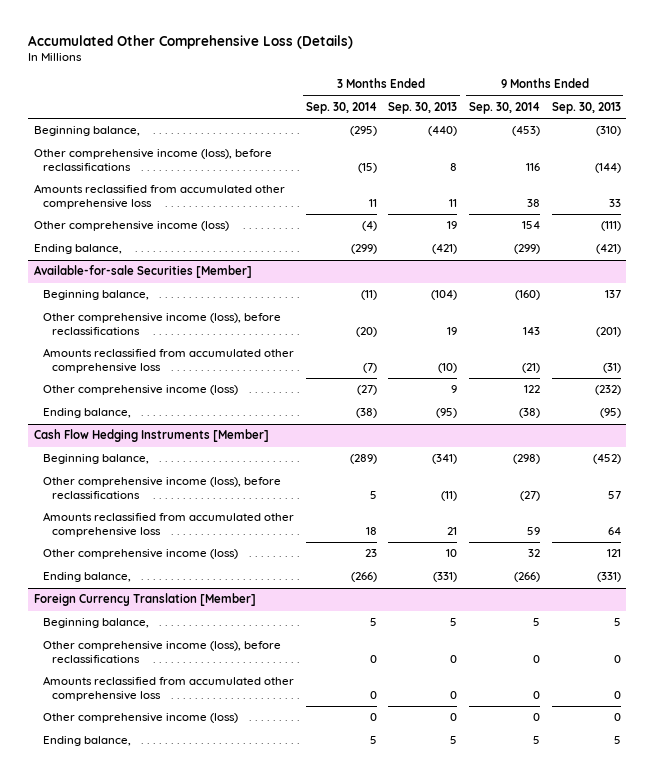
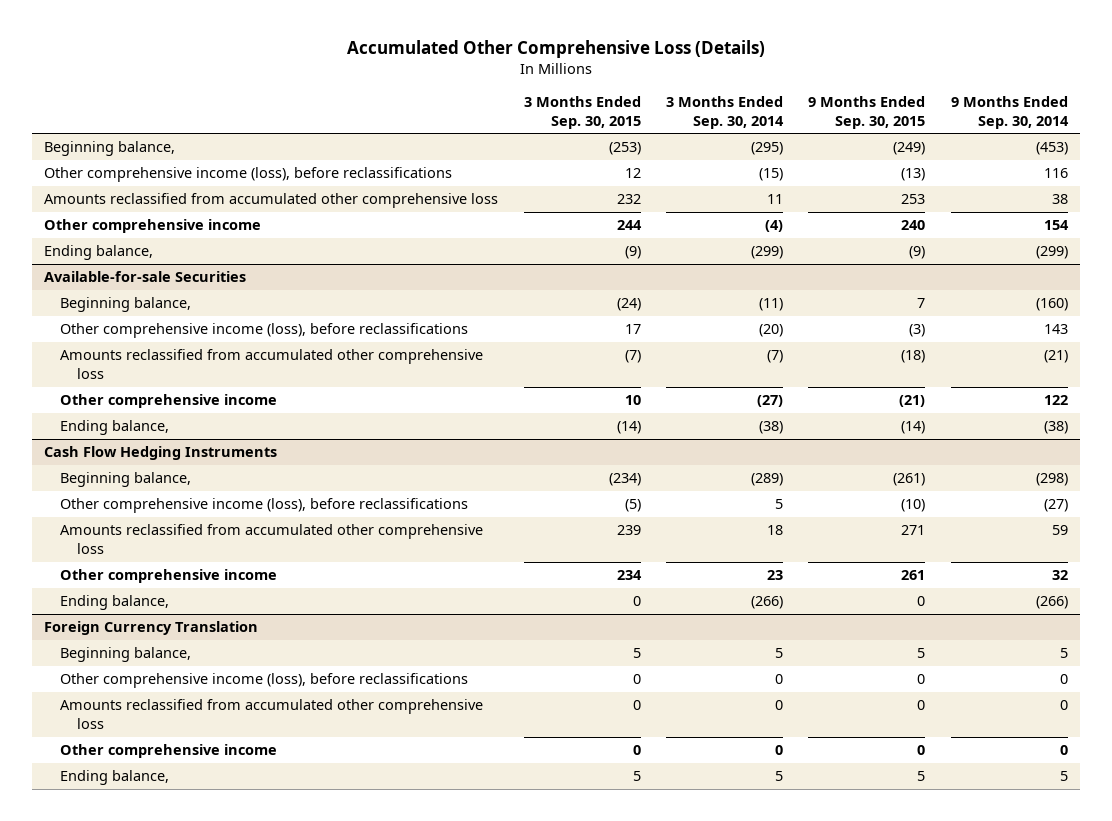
[388,101,458,114] Sep. 30, 2013 -> none
[551,101,621,114] Sep. 30, 2013 -> none
none -> [523,95,641,129] 3 Months Ended Sep. 30, 2015
none -> [808,95,926,129] 9 Months Ended Sep. 30, 2015
[33,221,229,232] Other comprehensive income (loss) -> [44,219,262,234] Other comprehensive income
[33,265,252,279] Available-for-sale Securities [Member] -> [44,271,247,283] Available-for-sale Securities
[42,385,238,396] Other comprehensive income (loss) -> [60,394,278,409] Other comprehensive income
[33,429,269,443] Cash Flow Hedging Instruments [Member] -> [44,446,278,461] Cash Flow Hedging Instruments
[42,549,238,560] Other comprehensive income (loss) -> [60,569,278,584] Other comprehensive income
[33,593,256,607] Foreign Currency Translation [Member] -> [44,621,259,636] Foreign Currency Translation
[42,713,238,724] Other comprehensive income (loss) -> [60,744,278,759] Other comprehensive income

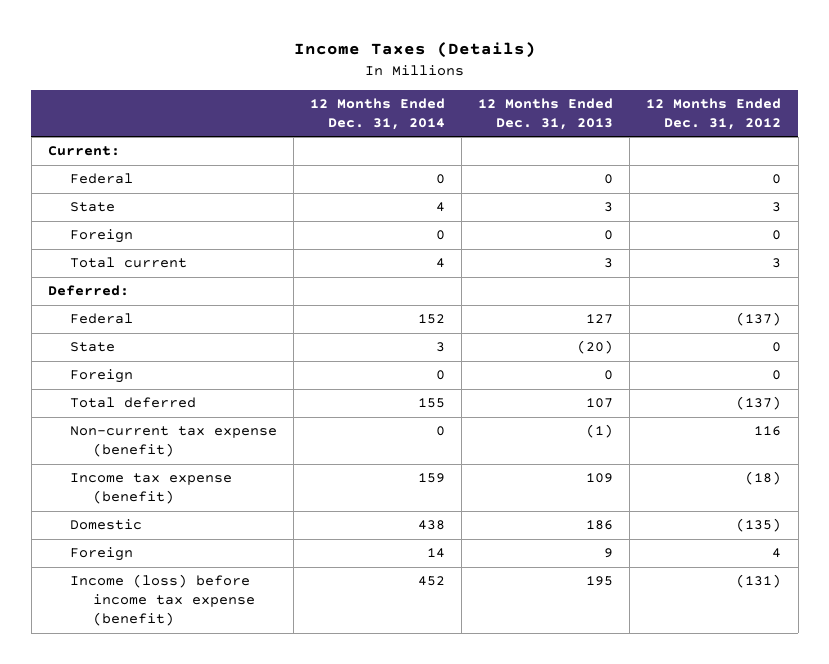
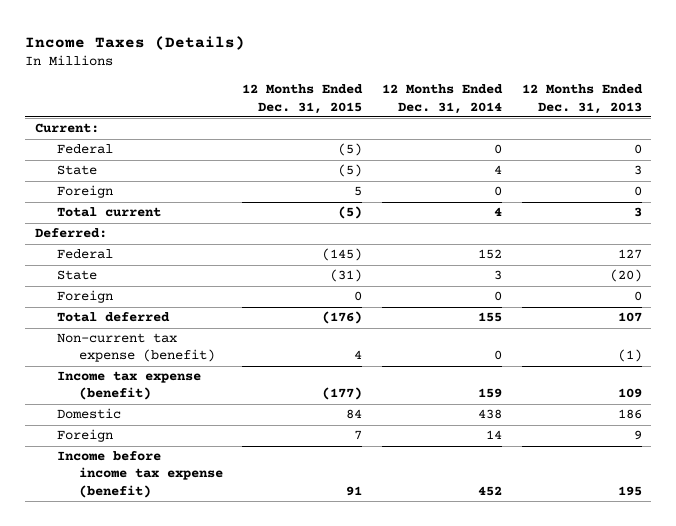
[646,97,782,131] 12 Months Ended Dec. 31, 2012 -> none
none -> [242,84,364,114] 12 Months Ended Dec. 31, 2015
[70,574,255,627] Income (loss) before income tax expense (benefit) -> [56,451,223,498] Income before income tax expense (benefit)

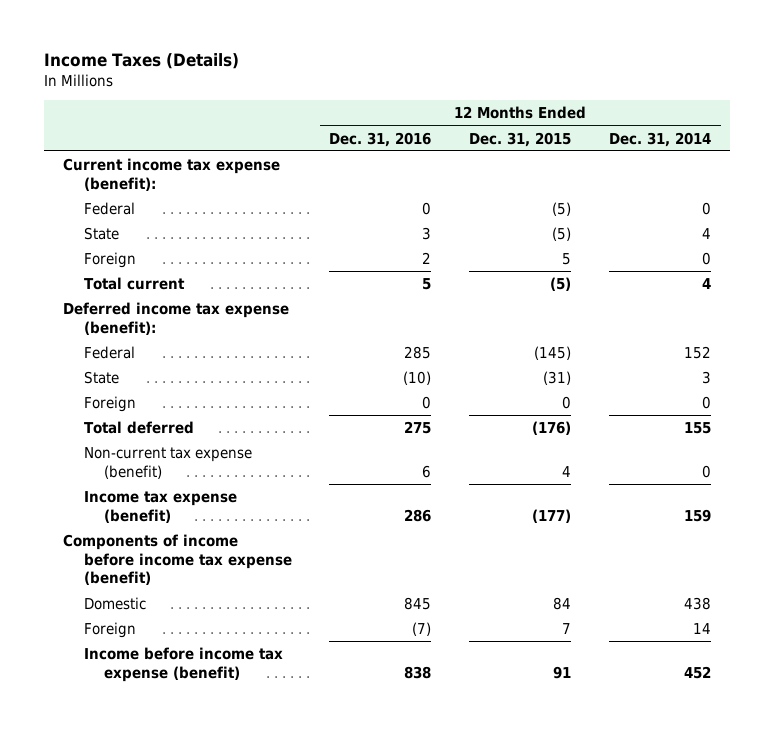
[521,84,643,114] 12 Months Ended Dec. 31, 2013 -> none
none -> [329,131,432,147] Dec. 31, 2016
[34,123,99,134] Current: -> [62,157,280,191] Current income tax expense (benefit):
[34,228,107,239] Deferred: -> [62,301,289,335] Deferred income tax expense (benefit):
none -> [62,533,292,586] Components of income before income tax expense (benefit)

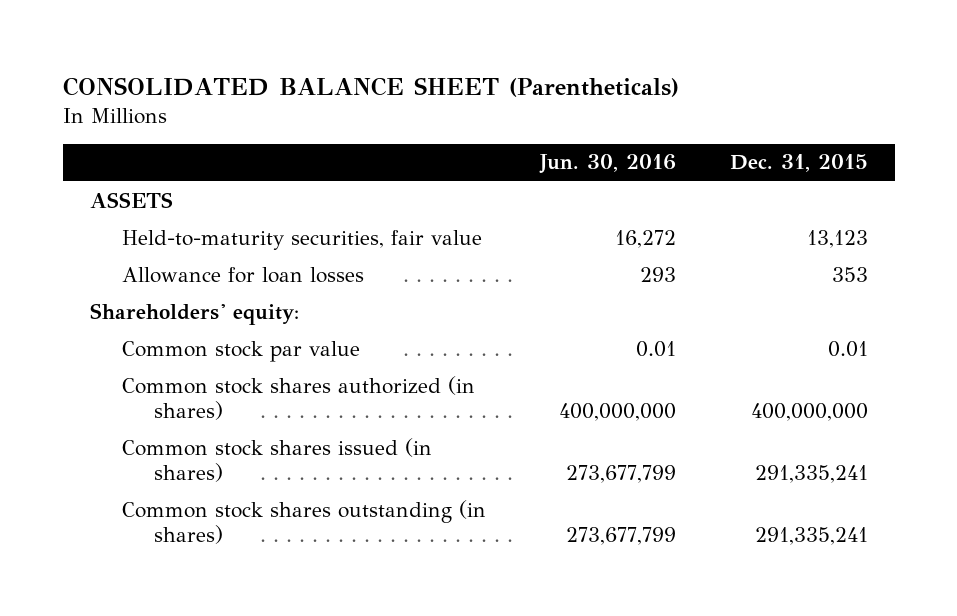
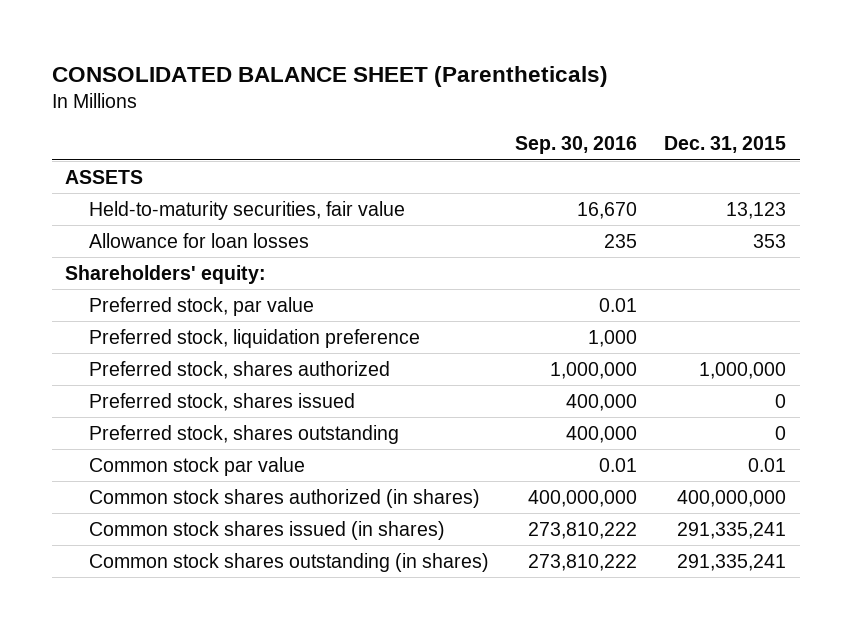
[538,154,676,175] Jun. 30, 2016 -> none
none -> [515,136,638,155] Sep. 30, 2016
none -> [88,296,314,316] Preferred stock, par value
none -> [88,328,420,348] Preferred stock, liquidation preference
none -> [88,360,390,379] Preferred stock, shares authorized
none -> [88,392,355,411] Preferred stock, shares issued
none -> [88,424,399,444] Preferred stock, shares outstanding

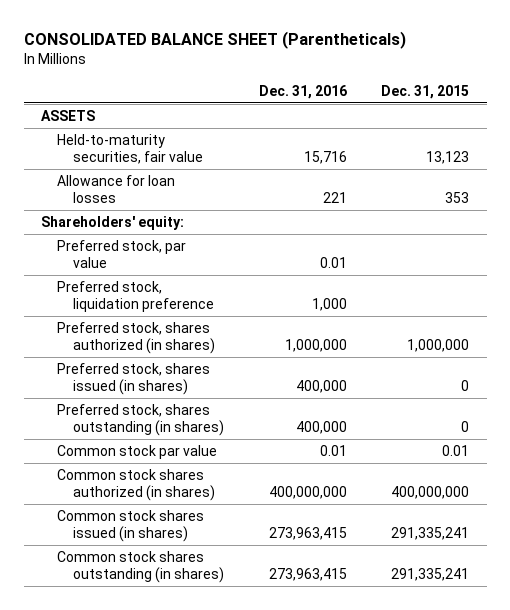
[515,136,638,155] Sep. 30, 2016 -> none
none -> [258,84,347,99] Dec. 31, 2016
[88,360,390,379] Preferred stock, shares authorized -> [57,322,216,354] Preferred stock, shares authorized (in shares)
[88,392,355,411] Preferred stock, shares issued -> [57,363,211,395] Preferred stock, shares issued (in shares)
[88,424,399,444] Preferred stock, shares outstanding -> [57,404,225,436] Preferred stock, shares outstanding (in shares)

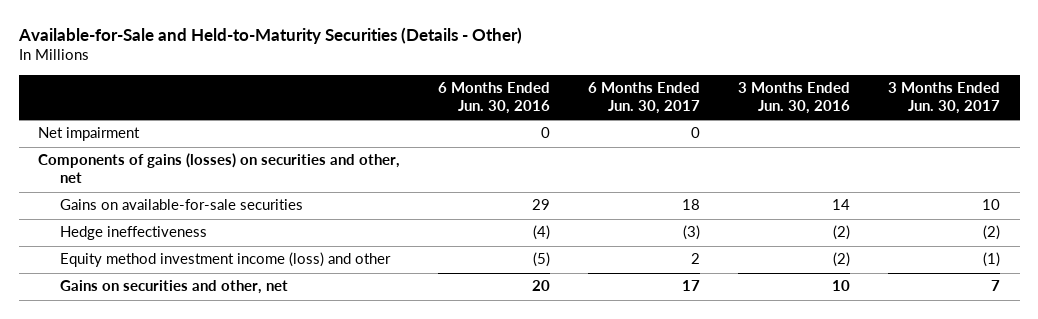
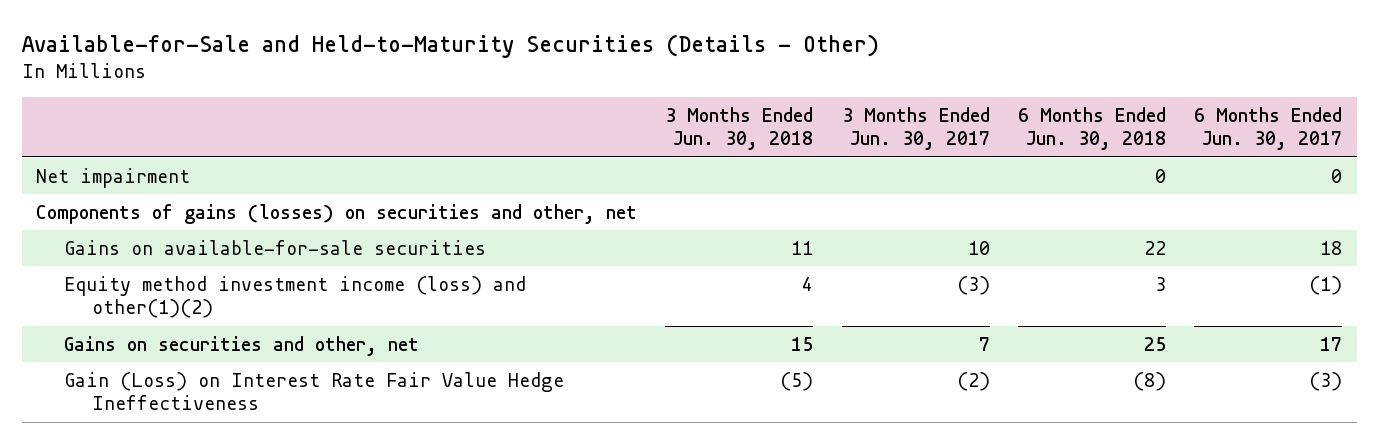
[438,81,551,114] 6 Months Ended Jun. 30, 2016 -> none
[738,81,851,114] 3 Months Ended Jun. 30, 2016 -> none
none -> [665,106,814,151] 3 Months Ended Jun. 30, 2018
none -> [1018,106,1167,151] 6 Months Ended Jun. 30, 2018
[59,226,207,241] Hedge ineffectiveness -> none
[59,252,391,268] Equity method investment income (loss) and other -> [64,275,527,319] Equity method investment income (loss) and other(1)(2)
[691,253,701,265] 2 -> [1309,275,1343,295] (1)
[983,252,1001,268] (1) -> [956,275,990,295] (3)
none -> [64,371,565,411] Gain (Loss) on Interest Rate Fair Value Hedge Ineffectiveness

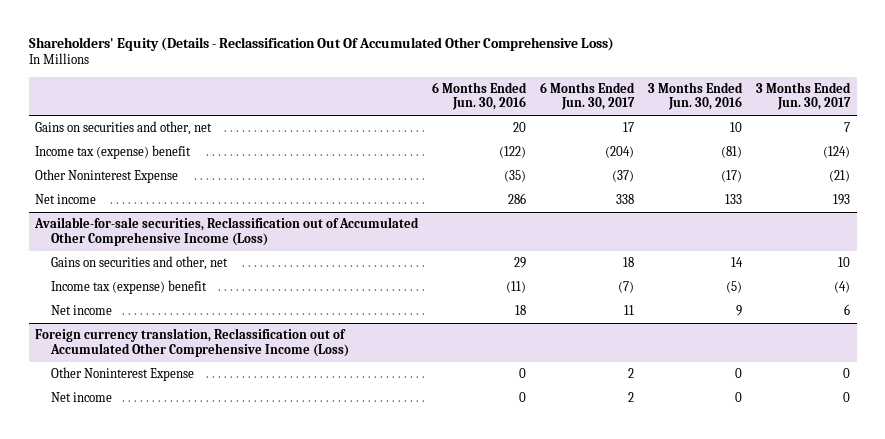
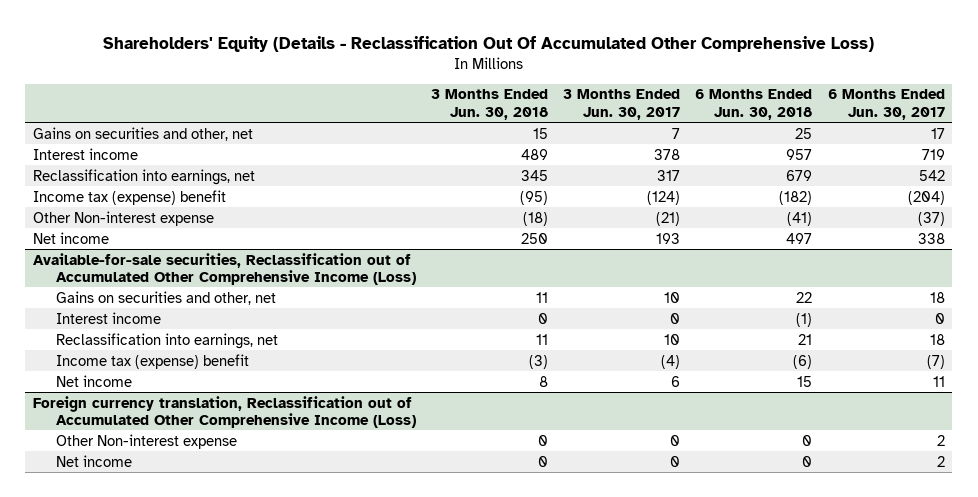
[432,81,528,111] 6 Months Ended Jun. 30, 2016 -> none
[647,81,743,111] 3 Months Ended Jun. 30, 2016 -> none
none -> [430,89,548,120] 3 Months Ended Jun. 30, 2018
none -> [695,89,813,120] 6 Months Ended Jun. 30, 2018
none -> [32,147,138,160] Interest income
none -> [32,168,255,185] Reclassification into earnings, net
[35,169,179,184] Other Noninterest Expense -> [32,210,214,226] Other Non-interest expense
none -> [55,311,161,324] Interest income
none -> [55,332,278,349] Reclassification into earnings, net
[50,367,194,382] Other Noninterest Expense -> [55,433,237,449] Other Non-interest expense

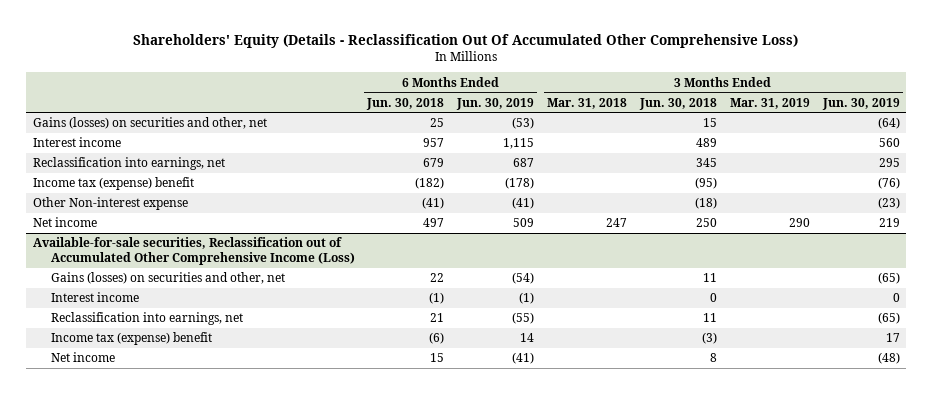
[563,89,681,120] 3 Months Ended Jun. 30, 2017 -> none
[827,89,945,120] 6 Months Ended Jun. 30, 2017 -> none
none -> [456,97,535,110] Jun. 30, 2019
none -> [547,97,628,109] Mar. 31, 2018
none -> [729,97,810,109] Mar. 31, 2019
none -> [821,97,900,110] Jun. 30, 2019
[32,126,253,141] Gains on securities and other, net -> [32,117,267,130] Gains (losses) on securities and other, net
[55,290,276,305] Gains on securities and other, net -> [50,272,285,285] Gains (losses) on securities and other, net
[32,395,416,428] Foreign currency translation, Reclassification out of Accumulated Other Comprehensive Income (Loss) -> none
[55,433,237,449] Other Non-interest expense -> none
[55,454,132,467] Net income -> none

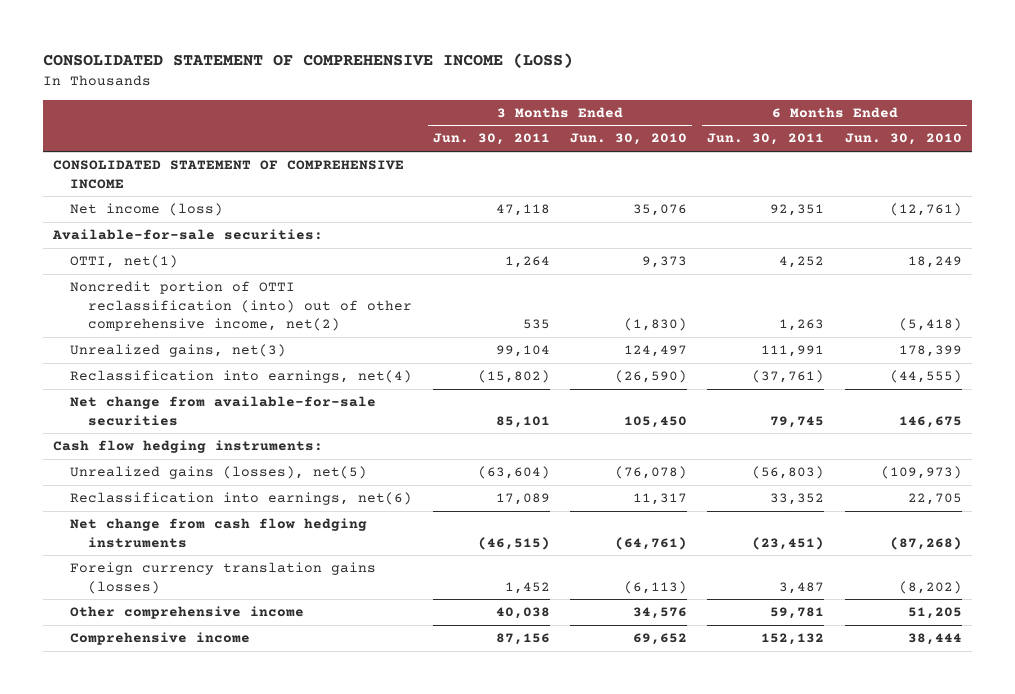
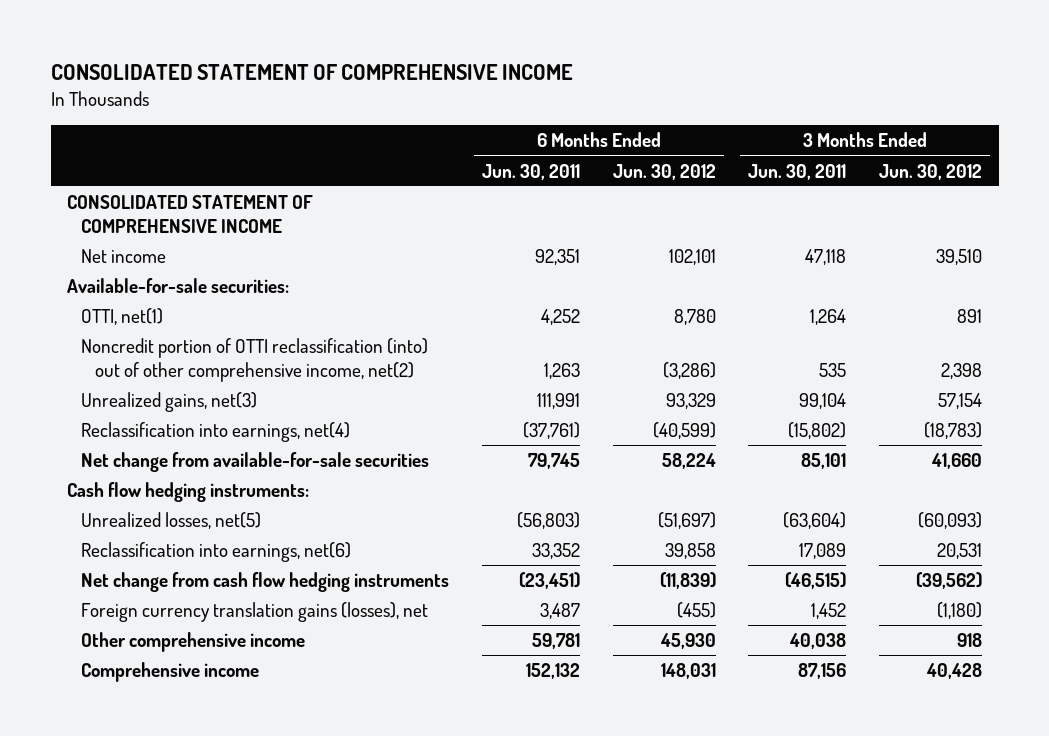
[42,53,573,69] CONSOLIDATED STATEMENT OF COMPREHENSIVE INCOME (LOSS) -> [50,64,573,81] CONSOLIDATED STATEMENT OF COMPREHENSIVE INCOME
[570,133,688,146] Jun. 30, 2010 -> none
[844,133,962,146] Jun. 30, 2010 -> none
none -> [612,163,716,180] Jun. 30, 2012
none -> [879,163,983,180] Jun. 30, 2012
[70,203,224,217] Net income (loss) -> [81,249,167,264] Net income
[70,466,368,480] Unrealized gains (losses), net(5) -> [81,512,262,530] Unrealized losses, net(5)
[70,562,377,594] Foreign currency translation gains (losses) -> [81,602,429,623] Foreign currency translation gains (losses), net

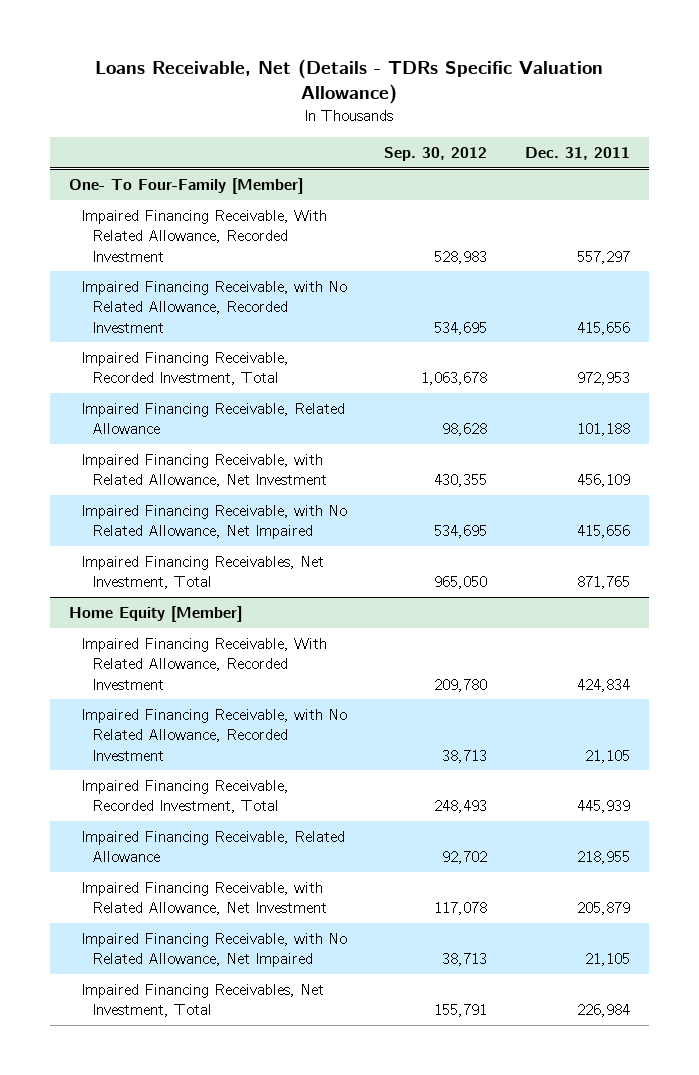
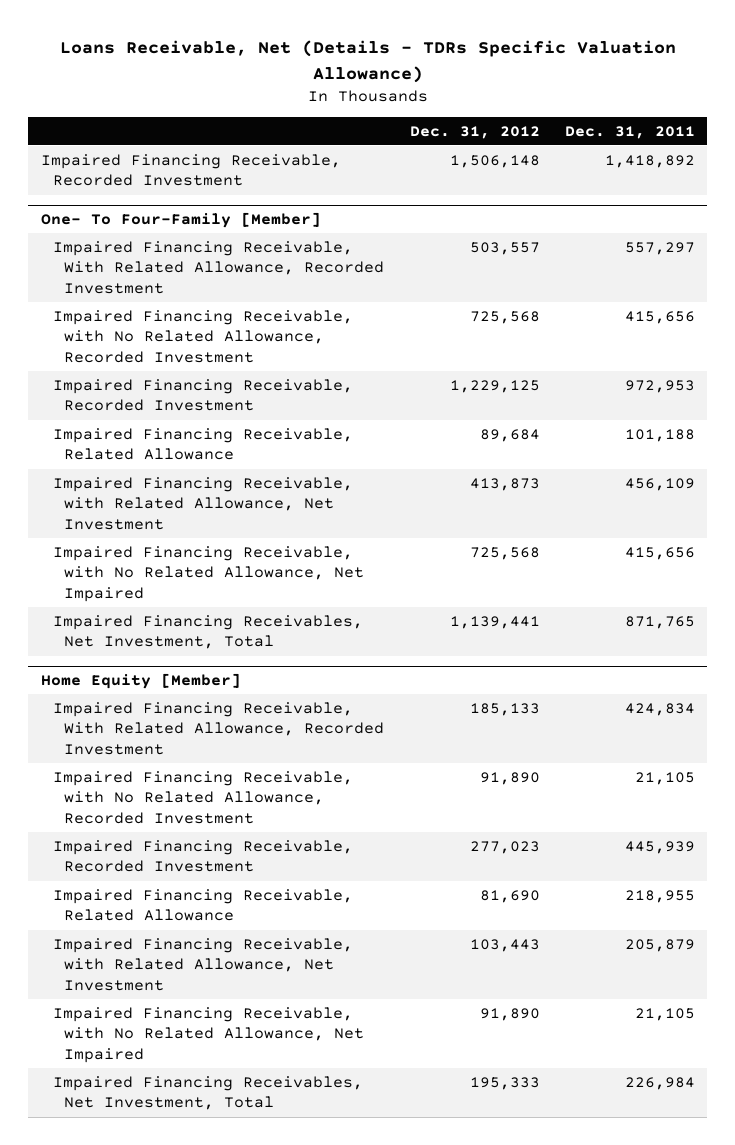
[384,146,488,161] Sep. 30, 2012 -> none
none -> [409,125,540,139] Dec. 31, 2012
none -> [40,153,341,187] Impaired Financing Receivable, Recorded Investment
[80,351,289,386] Impaired Financing Receivable, Recorded Investment, Total -> [52,378,353,412] Impaired Financing Receivable, Recorded Investment
[80,779,289,814] Impaired Financing Receivable, Recorded Investment, Total -> [52,839,353,873] Impaired Financing Receivable, Recorded Investment

